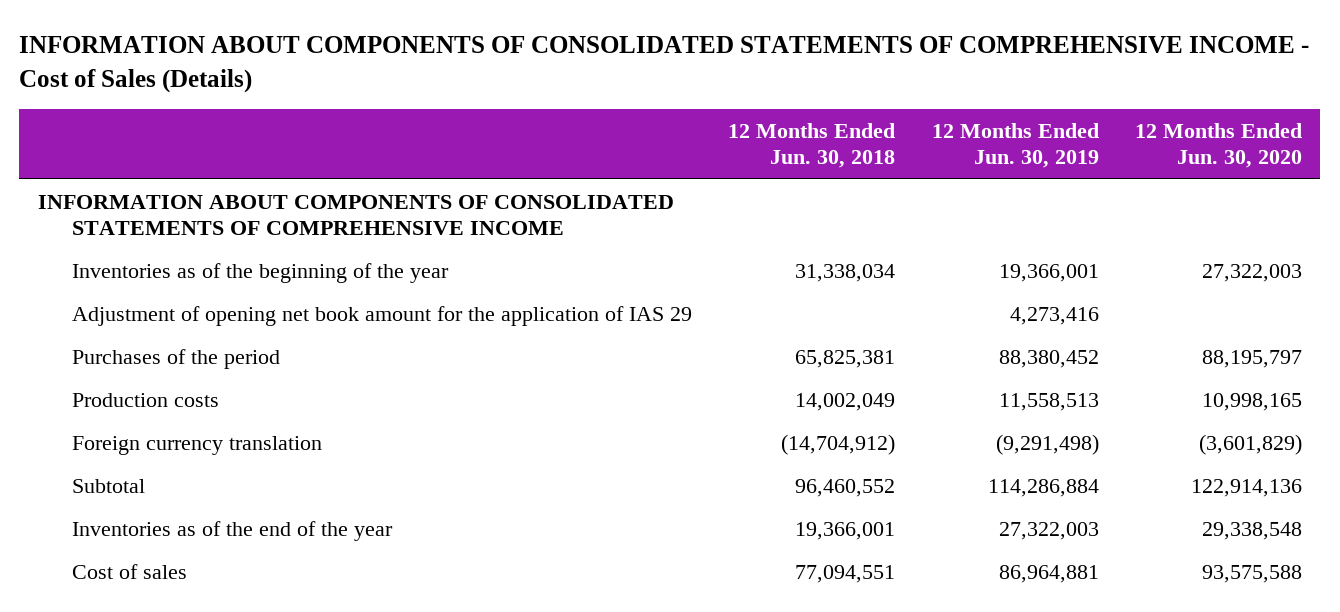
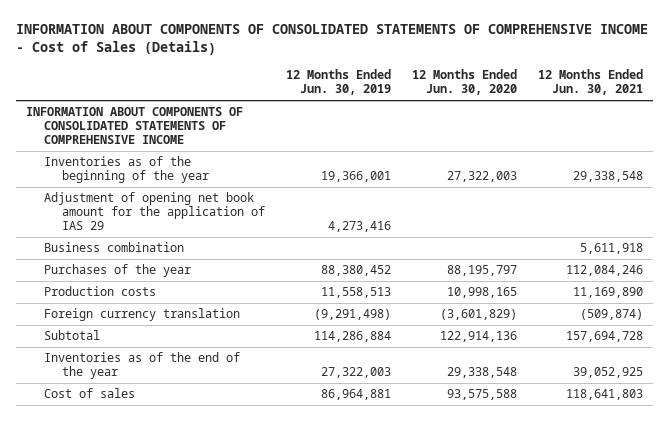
[728,123,896,169] 12 Months Ended Jun. 30, 2018 -> none
none -> [537,69,643,96] 12 Months Ended Jun. 30, 2021
none -> [44,242,185,253] Business combination
[72,348,281,369] Purchases of the period -> [44,264,192,278] Purchases of the year

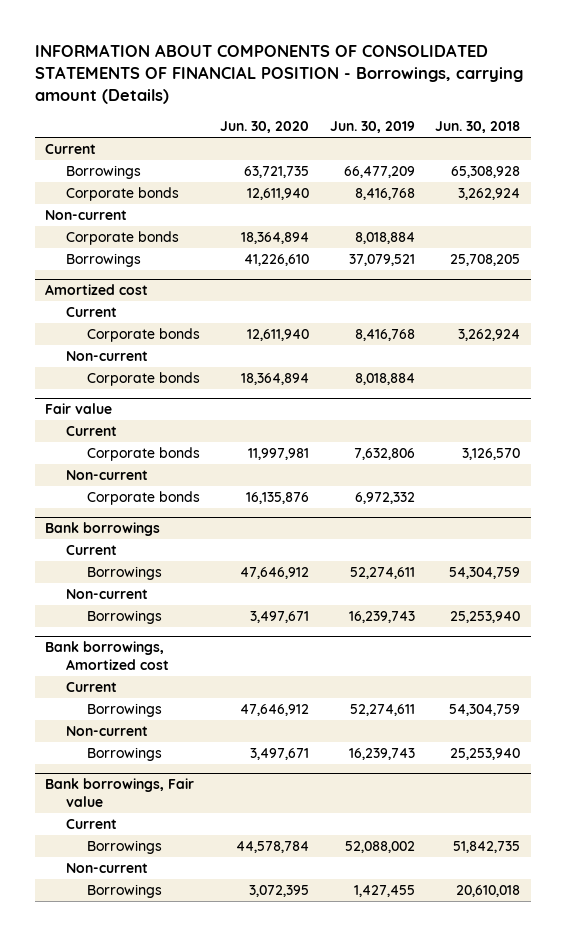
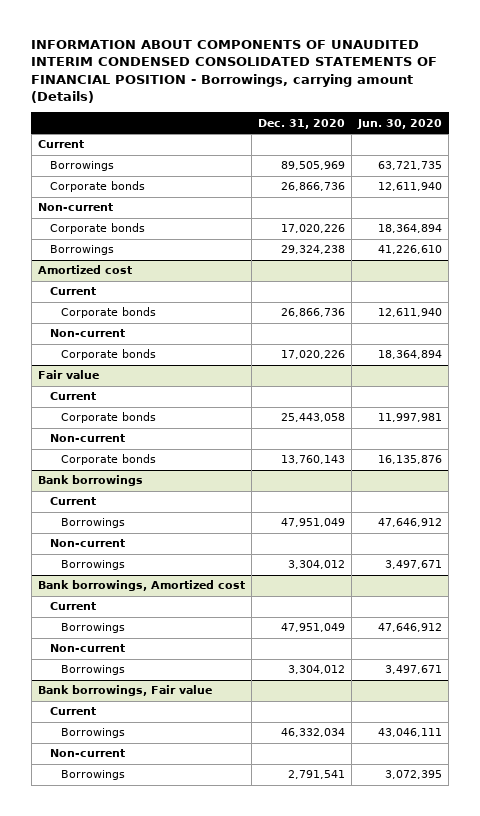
[35,44,524,105] INFORMATION ABOUT COMPONENTS OF CONSOLIDATED STATEMENTS OF FINANCIAL POSITION - Borrowings, carrying amount (Details) -> [31,39,438,104] INFORMATION ABOUT COMPONENTS OF UNAUDITED INTERIM CONDENSED CONSOLIDATED STATEMENTS OF FINANCIAL POSITION - Borrowings, carrying amount (Details)
[329,121,415,134] Jun. 30, 2019 -> none
[435,121,521,134] Jun. 30, 2018 -> none
none -> [258,118,346,129] Dec. 31, 2020
[236,841,310,854] 44,578,784 -> [378,728,443,738] 43,046,111

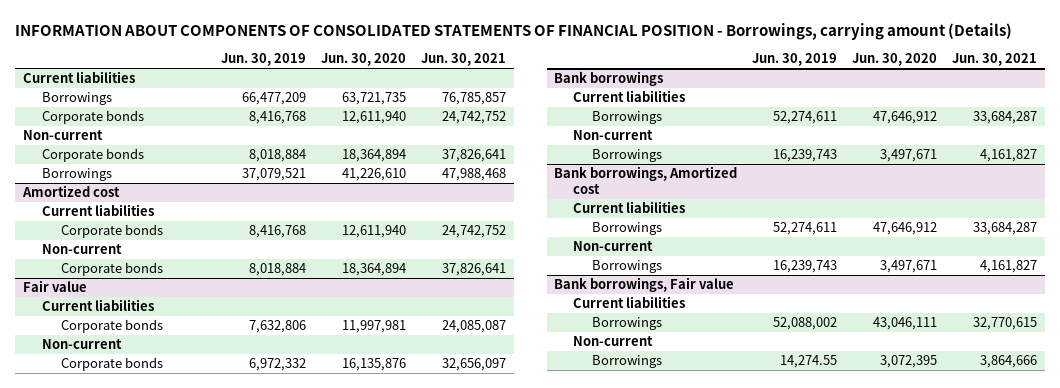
[31,39,438,104] INFORMATION ABOUT COMPONENTS OF UNAUDITED INTERIM CONDENSED CONSOLIDATED STATEMENTS OF FINANCIAL POSITION - Borrowings, carrying amount (Details) -> [15,22,1013,40] INFORMATION ABOUT COMPONENTS OF CONSOLIDATED STATEMENTS OF FINANCIAL POSITION - Borrowings, carrying amount (Details)
[258,118,346,129] Dec. 31, 2020 -> none
none -> [221,53,307,67] Jun. 30, 2019
none -> [421,53,507,67] Jun. 30, 2021
[37,140,84,149] Current -> [23,71,136,84] Current liabilities
[49,287,96,296] Current -> [41,204,154,217] Current liabilities
[49,392,96,401] Current -> [41,299,154,312] Current liabilities
[49,497,96,506] Current -> [572,90,685,103] Current liabilities
[49,602,96,611] Current -> [572,201,685,214] Current liabilities
[49,707,96,716] Current -> [572,296,685,309] Current liabilities

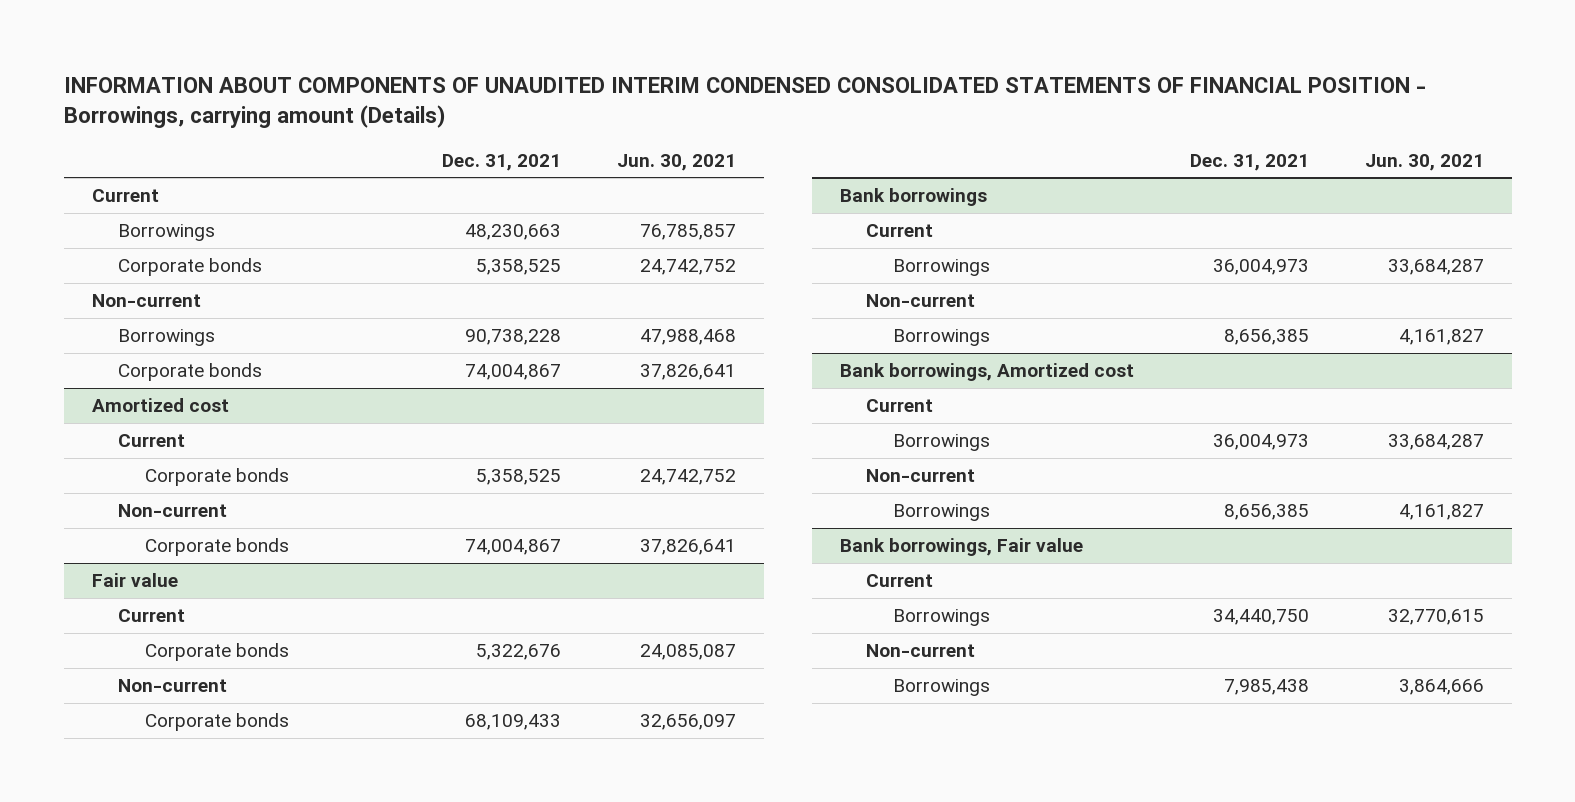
[15,22,1013,40] INFORMATION ABOUT COMPONENTS OF CONSOLIDATED STATEMENTS OF FINANCIAL POSITION - Borrowings, carrying amount (Details) -> [63,77,1426,129] INFORMATION ABOUT COMPONENTS OF UNAUDITED INTERIM CONDENSED CONSOLIDATED STATEMENTS OF FINANCIAL POSITION - Borrowings, carrying amount (Details)
[221,53,307,67] Jun. 30, 2019 -> none
[321,53,407,67] Jun. 30, 2020 -> none
none -> [441,153,561,171] Dec. 31, 2021
[23,71,136,84] Current liabilities -> [91,189,159,203] Current
[41,148,144,163] Corporate bonds -> [118,363,263,382] Corporate bonds
[41,204,154,217] Current liabilities -> [118,434,186,448] Current
[41,299,154,312] Current liabilities -> [118,609,186,623] Current
[572,90,685,103] Current liabilities -> [866,224,934,238] Current
[572,201,685,214] Current liabilities -> [866,399,934,413] Current
[572,296,685,309] Current liabilities -> [866,574,934,588] Current

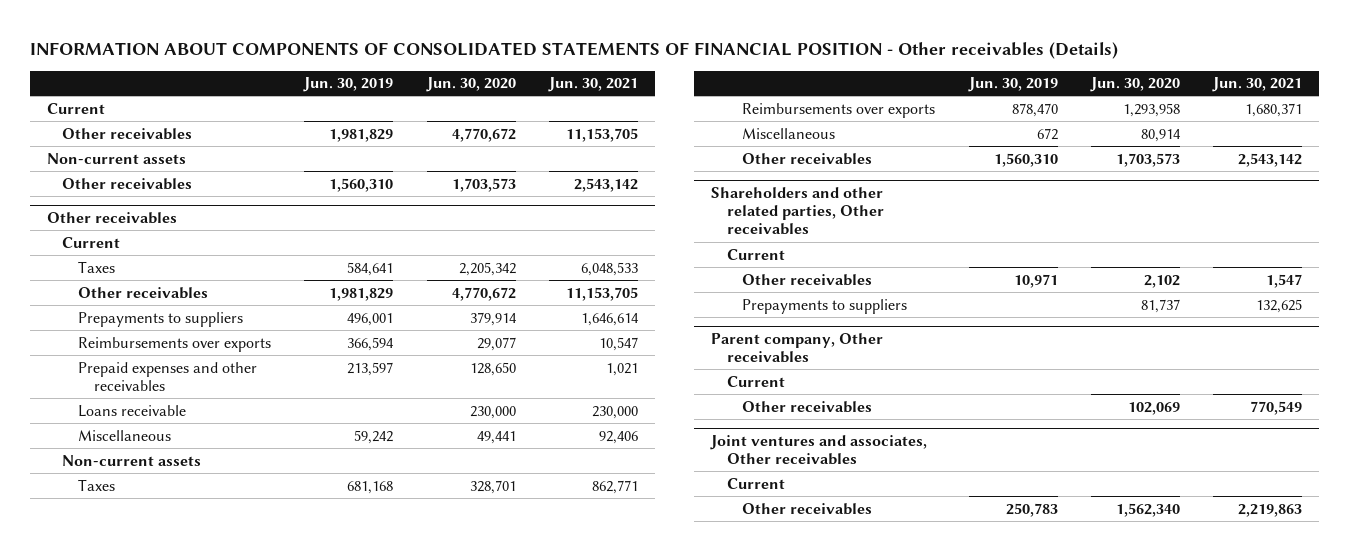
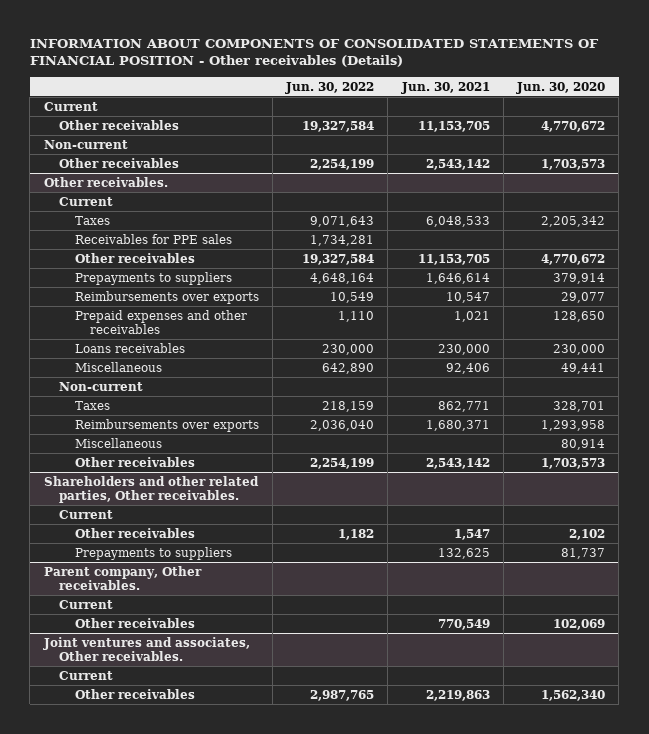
[303,77,394,93] Jun. 30, 2019 -> none
none -> [285,81,375,94] Jun. 30, 2022
[46,152,186,164] Non-current assets -> [43,139,128,149] Non-current
[46,211,177,224] Other receivables -> [43,176,168,187] Other receivables.
none -> [74,233,232,244] Receivables for PPE sales
[78,404,187,417] Loans receivable -> [74,342,185,353] Loans receivables
[62,454,202,466] Non-current assets -> [59,381,144,391] Non-current
[710,186,884,236] Shareholders and other related parties, Other receivables -> [43,475,259,503] Shareholders and other related parties, Other receivables.
[710,332,883,363] Parent company, Other receivables -> [43,565,202,590] Parent company, Other receivables.
[709,434,927,465] Joint ventures and associates, Other receivables -> [42,636,250,661] Joint ventures and associates, Other receivables.

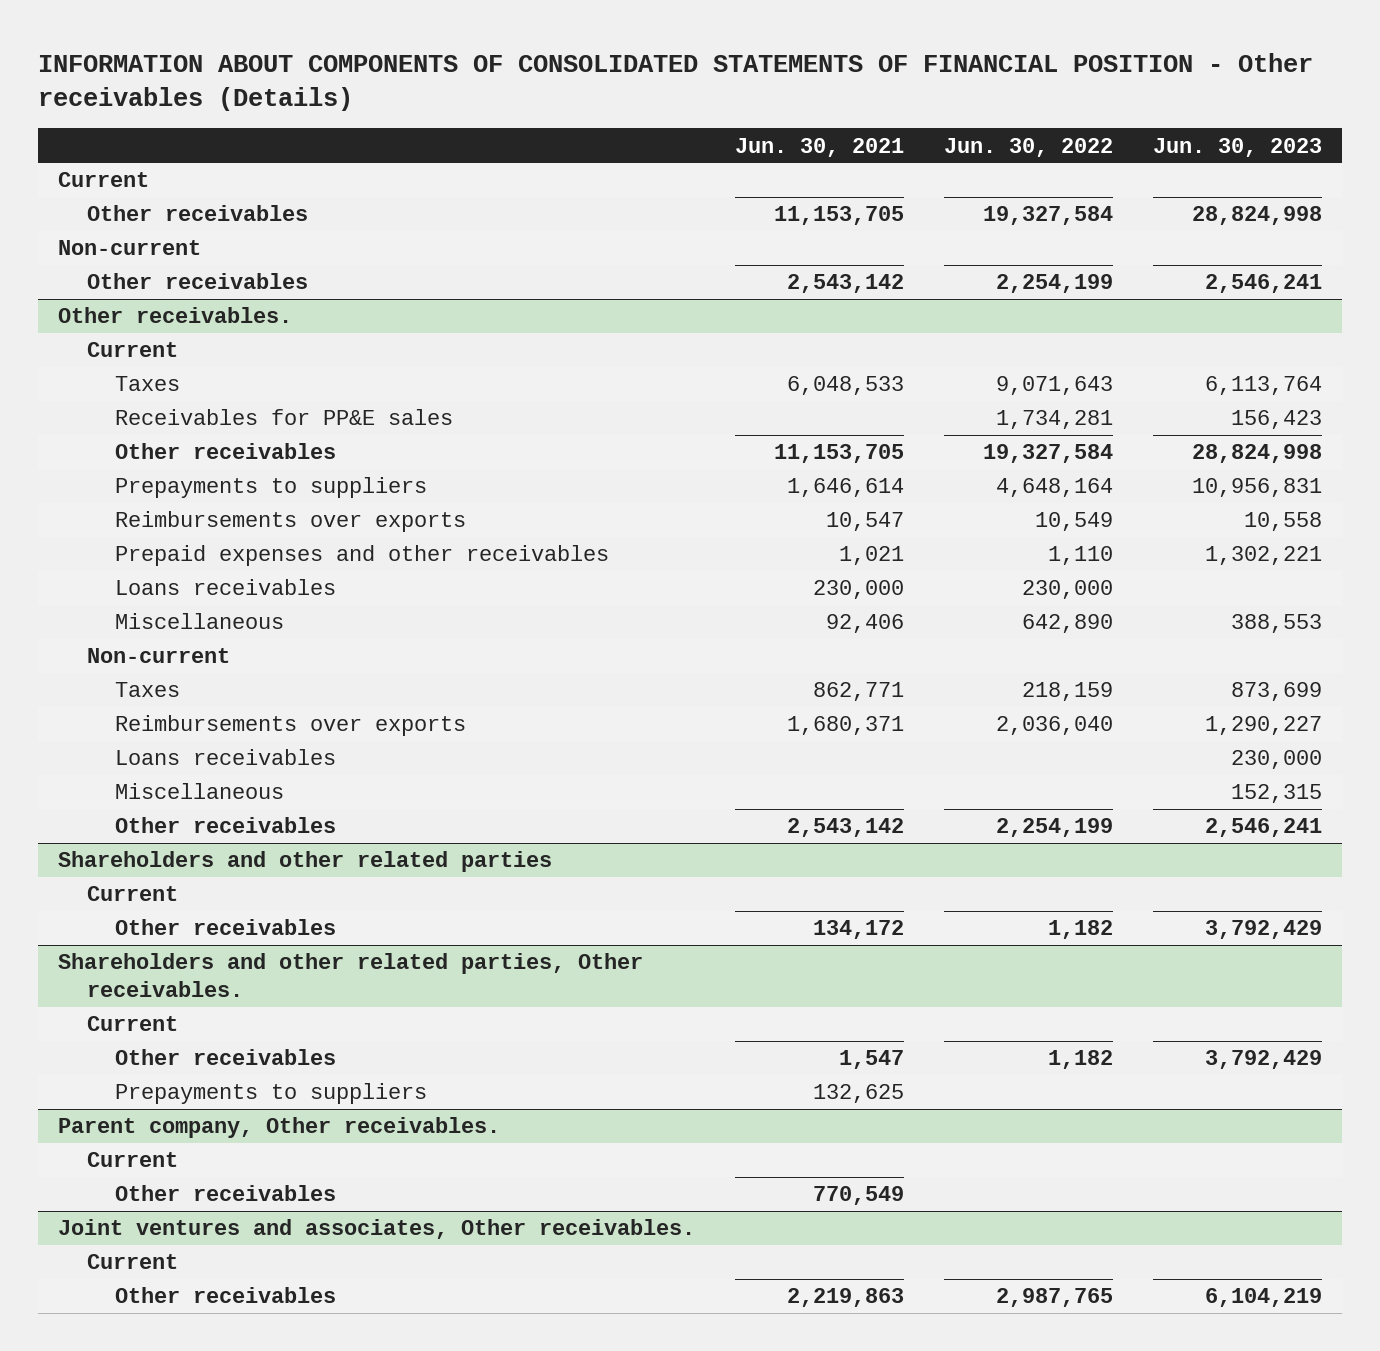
[516,81,606,94] Jun. 30, 2020 -> none
none -> [1152,137,1322,157] Jun. 30, 2023
[74,233,232,244] Receivables for PPE sales -> [115,409,454,426] Receivables for PP&E sales
none -> [115,749,337,766] Loans receivables
none -> [58,851,553,873] Shareholders and other related parties
none -> [86,886,178,902] Current
none -> [115,919,337,936] Other receivables

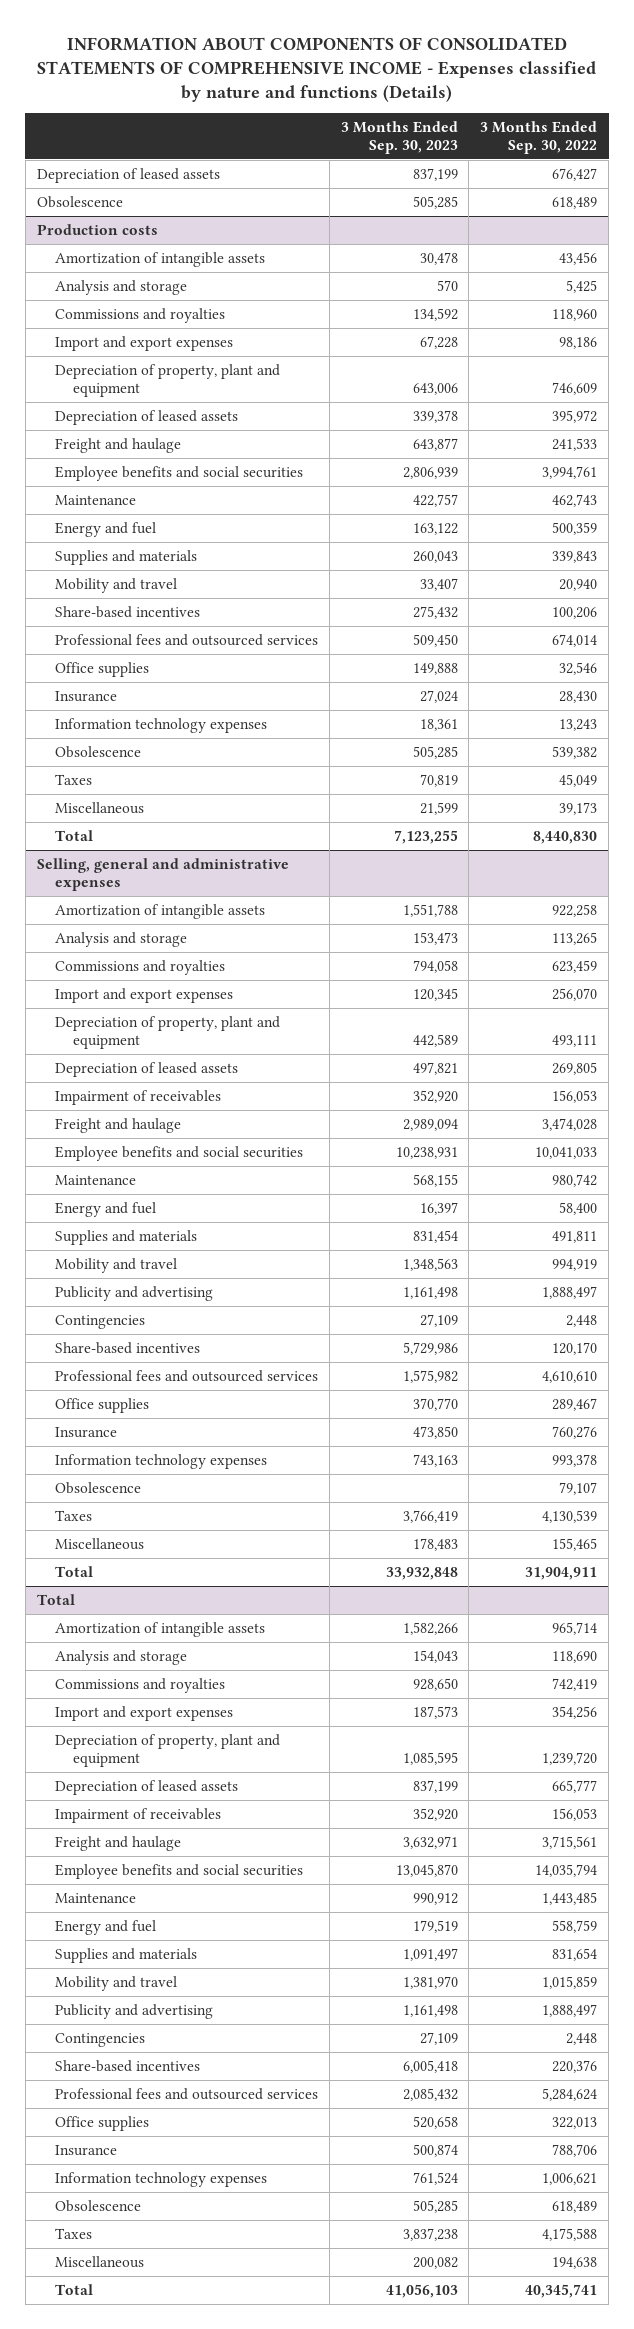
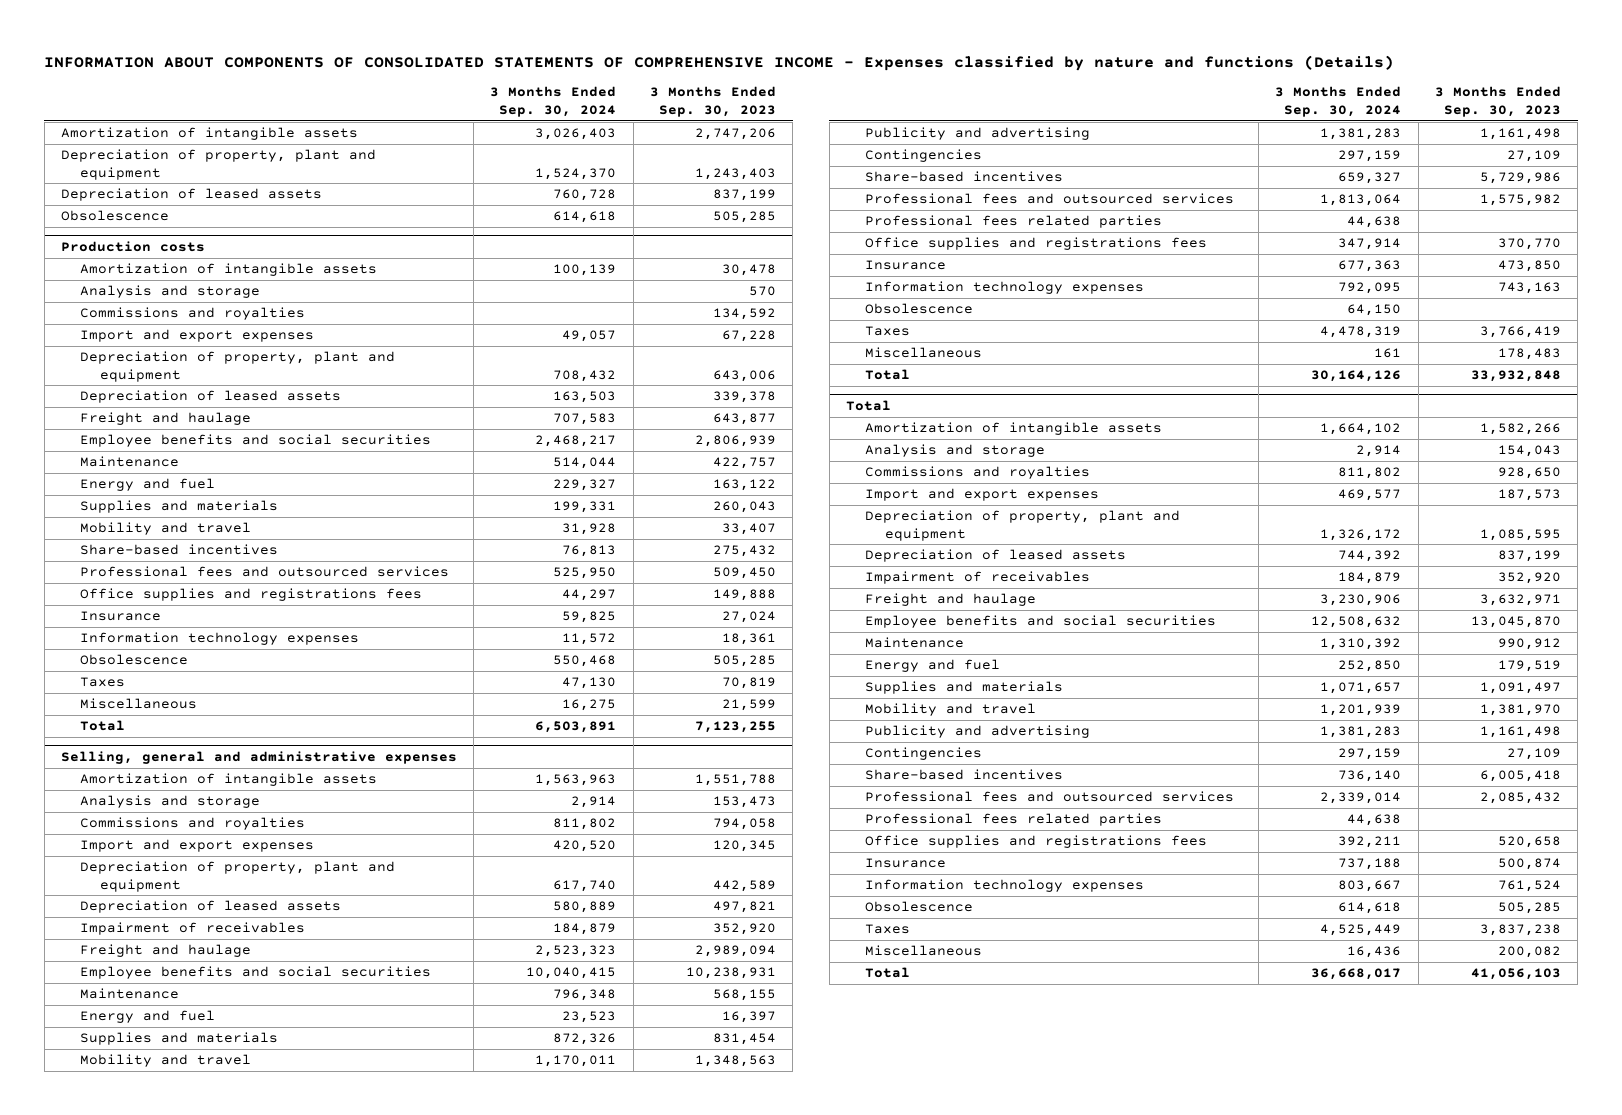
[480,120,598,155] 3 Months Ended Sep. 30, 2022 -> none
none -> [490,86,617,117] 3 Months Ended Sep. 30, 2024
none -> [60,127,358,141] Amortization of intangible assets
none -> [60,149,376,180] Depreciation of property, plant and equipment
[54,661,149,677] Office supplies -> [80,588,423,602] Office supplies and registrations fees
none -> [865,215,1163,229] Professional fees related parties
[54,1397,149,1413] Office supplies -> [865,237,1208,251] Office supplies and registrations fees
none -> [865,813,1163,827] Professional fees related parties
[54,2115,149,2131] Office supplies -> [865,835,1208,849] Office supplies and registrations fees

